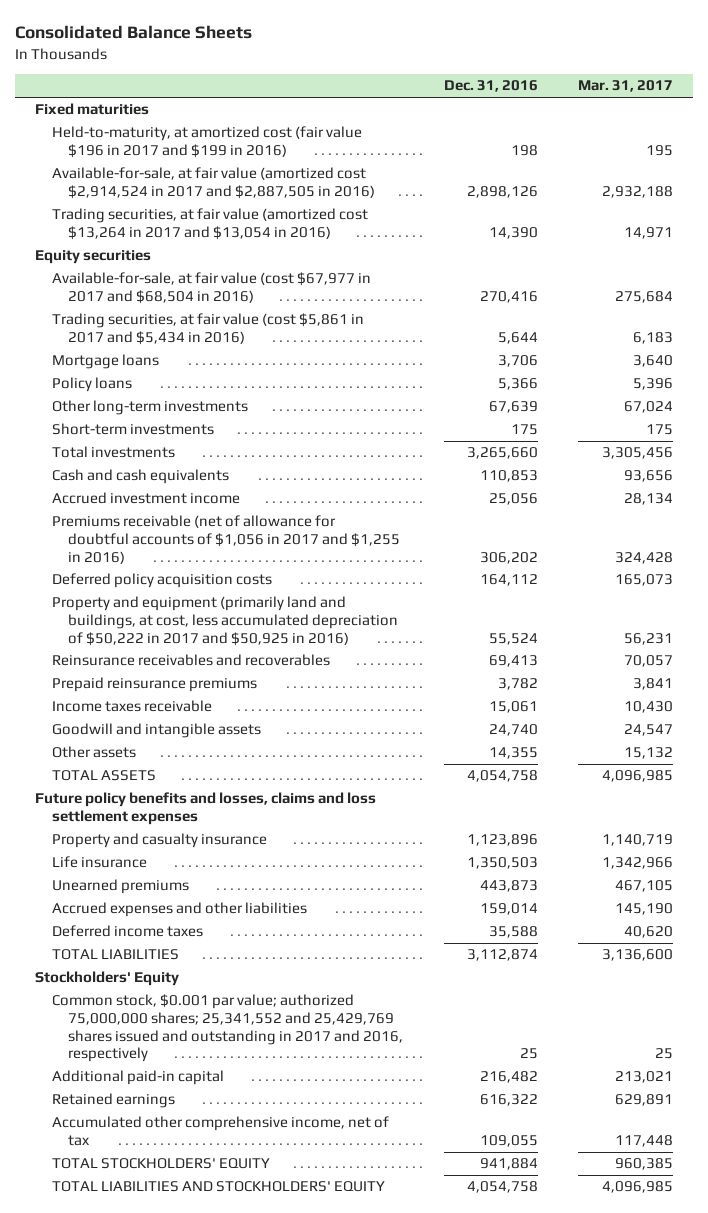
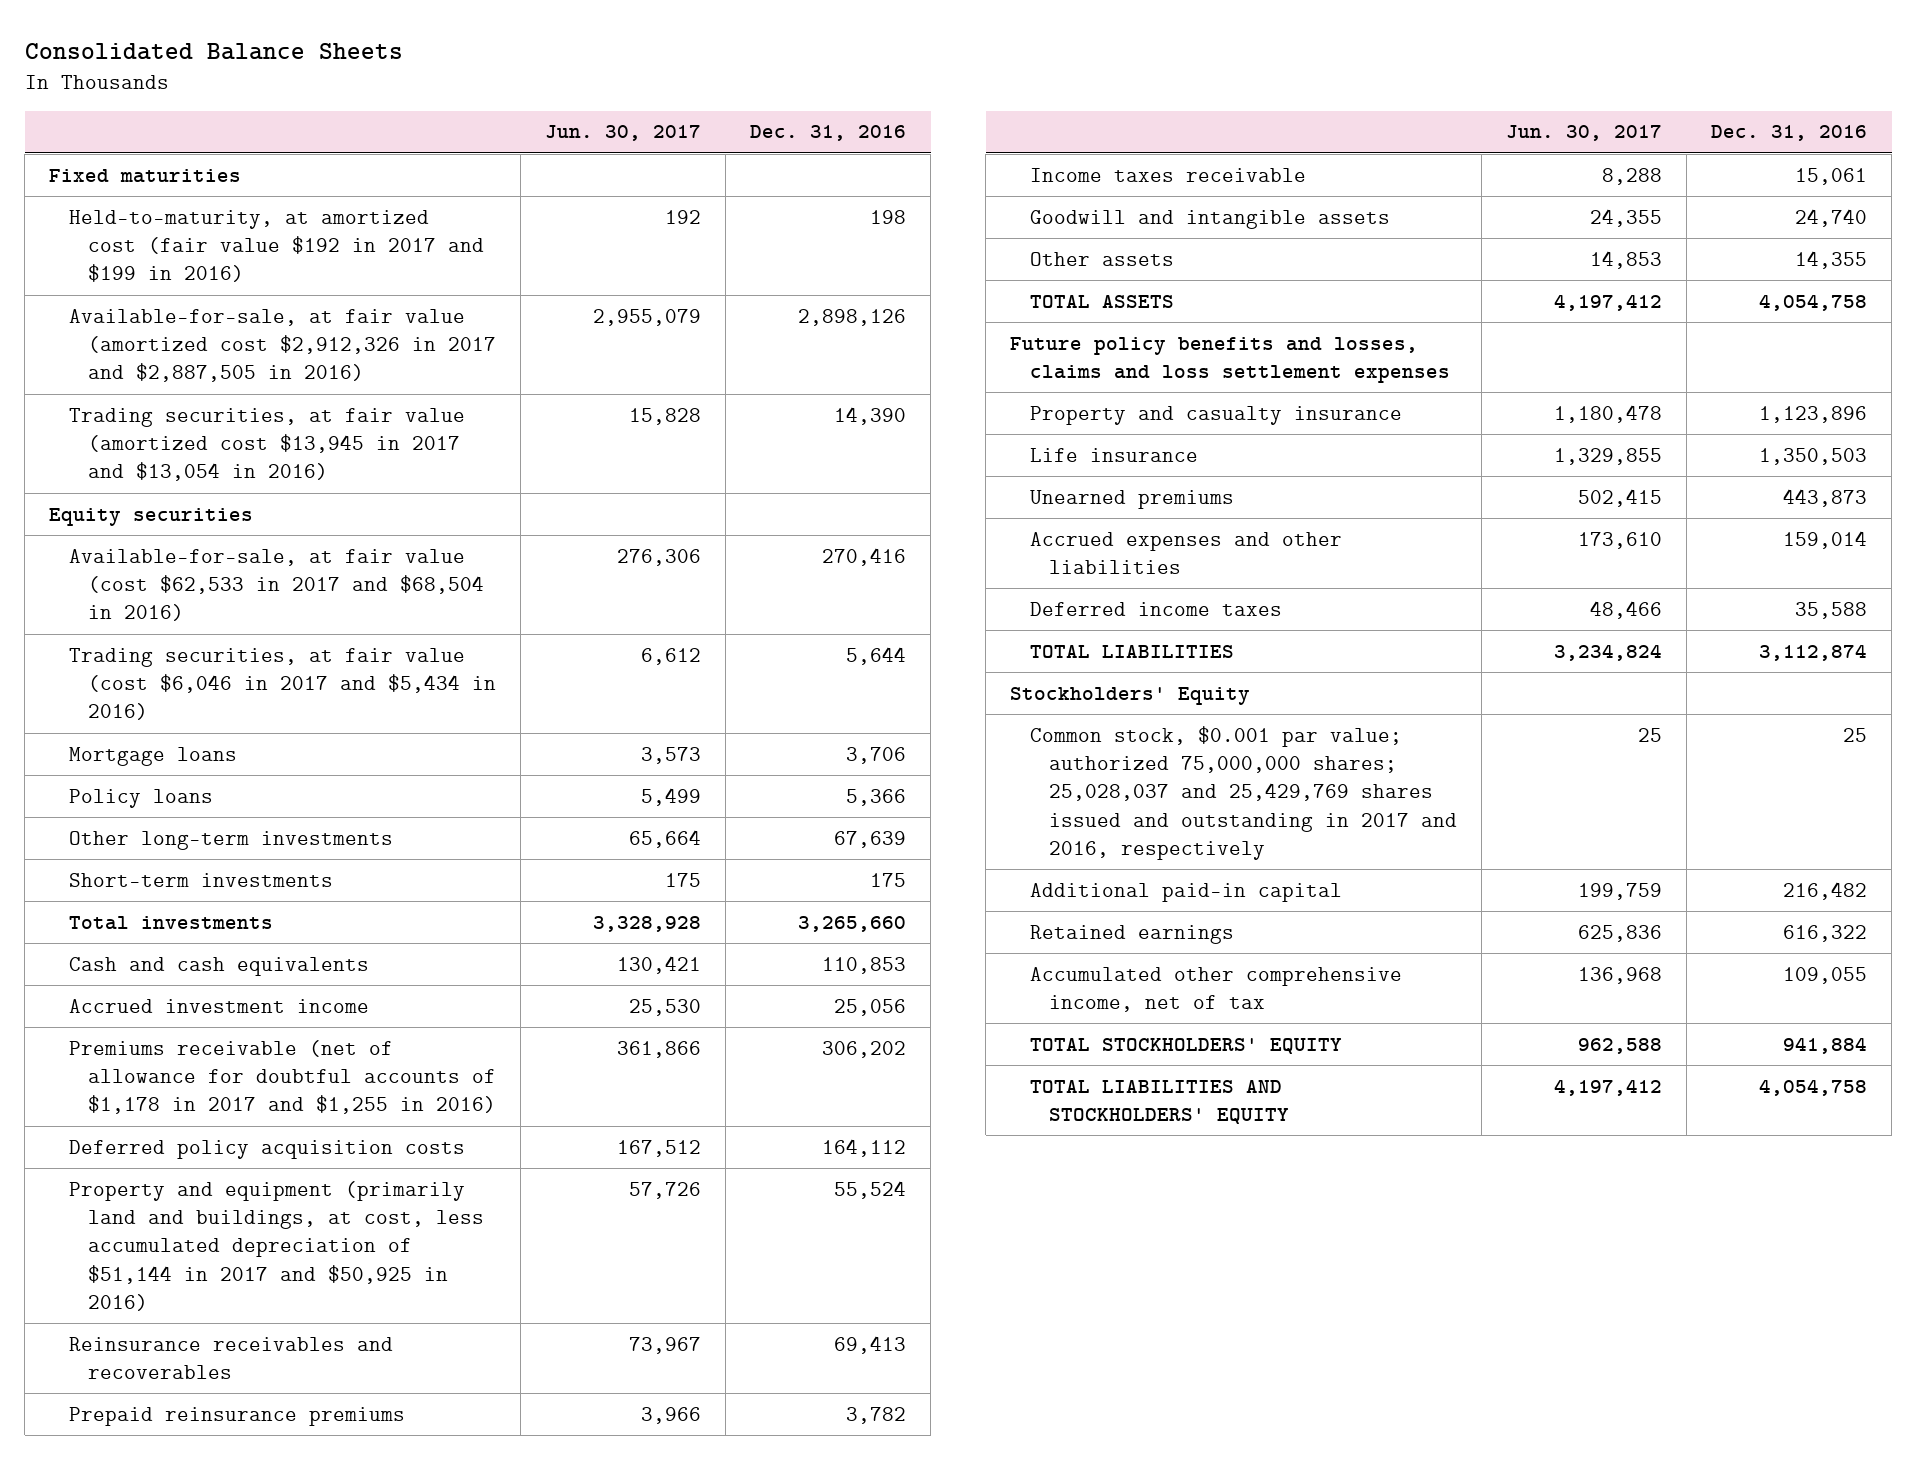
[577,80,673,93] Mar. 31, 2017 -> none
none -> [545,125,702,142] Jun. 30, 2017
[51,126,362,159] Held-to-maturity, at amortized cost (fair value $196 in 2017 and $199 in 2016) -> [68,209,485,283] Held-to-maturity, at amortized cost (fair value $192 in 2017 and $199 in 2016)
[51,167,376,200] Available-for-sale, at fair value (amortized cost $2,914,524 in 2017 and $2,887,505 in 2016) -> [68,308,497,383] Available-for-sale, at fair value (amortized cost $2,912,326 in 2017 and $2,887,505 in 2016)
[51,208,368,241] Trading securities, at fair value (amortized cost $13,264 in 2017 and $13,054 in 2016) -> [68,407,465,482] Trading securities, at fair value (amortized cost $13,945 in 2017 and $13,054 in 2016)
[51,272,371,305] Available-for-sale, at fair value (cost $67,977 in 2017 and $68,504 in 2016) -> [68,548,485,622] Available-for-sale, at fair value (cost $62,533 in 2017 and $68,504 in 2016)
[51,313,364,346] Trading securities, at fair value (cost $5,861 in 2017 and $5,434 in 2016) -> [68,647,497,721] Trading securities, at fair value (cost $6,046 in 2017 and $5,434 in 2016)
[51,515,401,564] Premiums receivable (net of allowance for doubtful accounts of $1,056 in 2017 and $1,255 in 2016) -> [68,1039,497,1115] Premiums receivable (net of allowance for doubtful accounts of $1,178 in 2017 and $1,255 in 2016)
[51,596,399,646] Property and equipment (primarily land and buildings, at cost, less accumulated depreciation of $50,222 in 2017 and $50,925 in 2016) -> [68,1180,485,1312] Property and equipment (primarily land and buildings, at cost, less accumulated depreciation of $51,144 in 2017 and $50,925 in 2016)
[51,994,404,1063] Common stock, $0.001 par value; authorized 75,000,000 shares; 25,341,552 and 25,429,769 shares issued and outstanding in 2017 and 2016, respectively -> [1029,725,1458,861] Common stock, $0.001 par value; authorized 75,000,000 shares; 25,028,037 and 25,429,769 shares issued and outstanding in 2017 and 2016, respectively

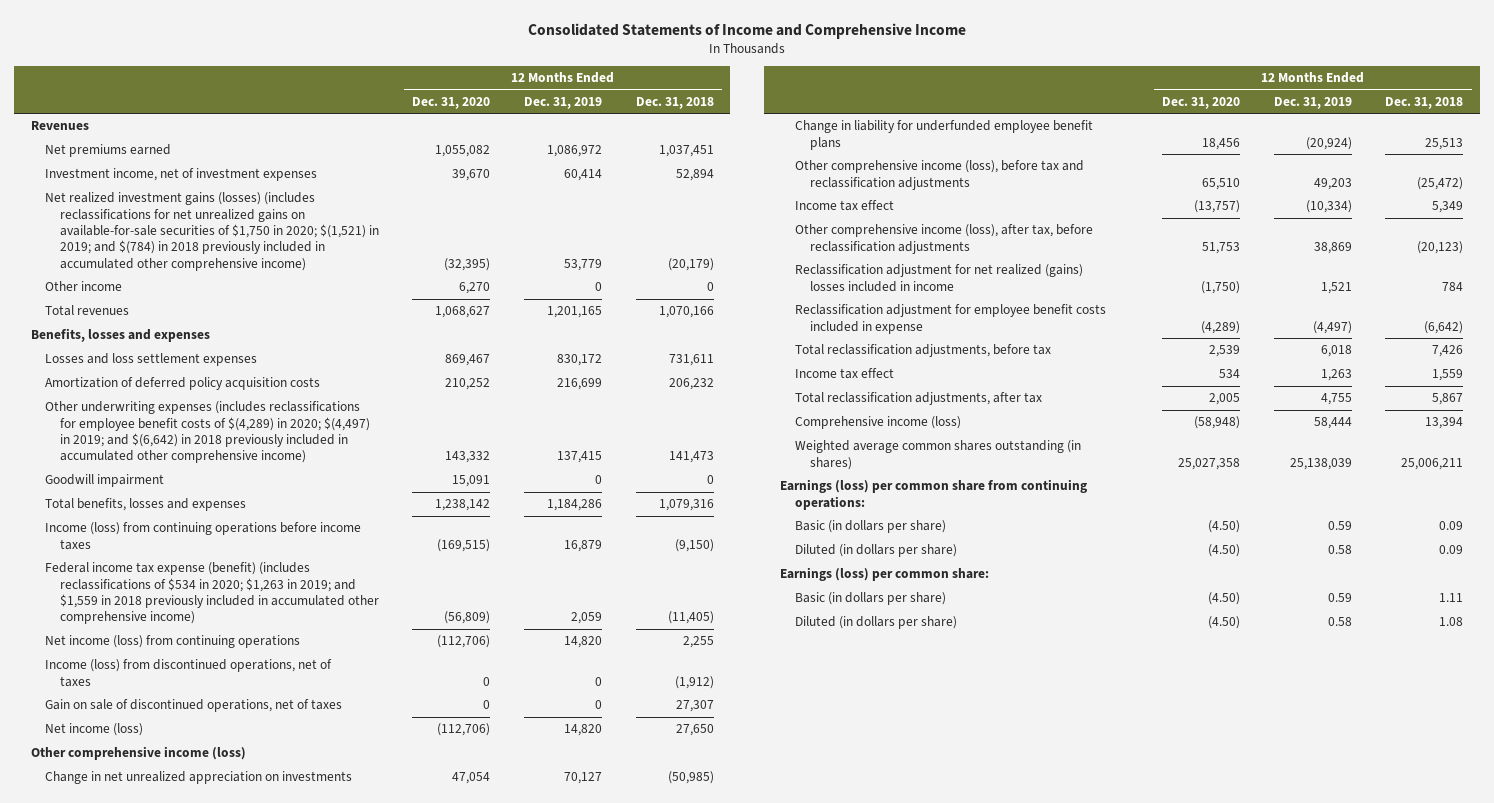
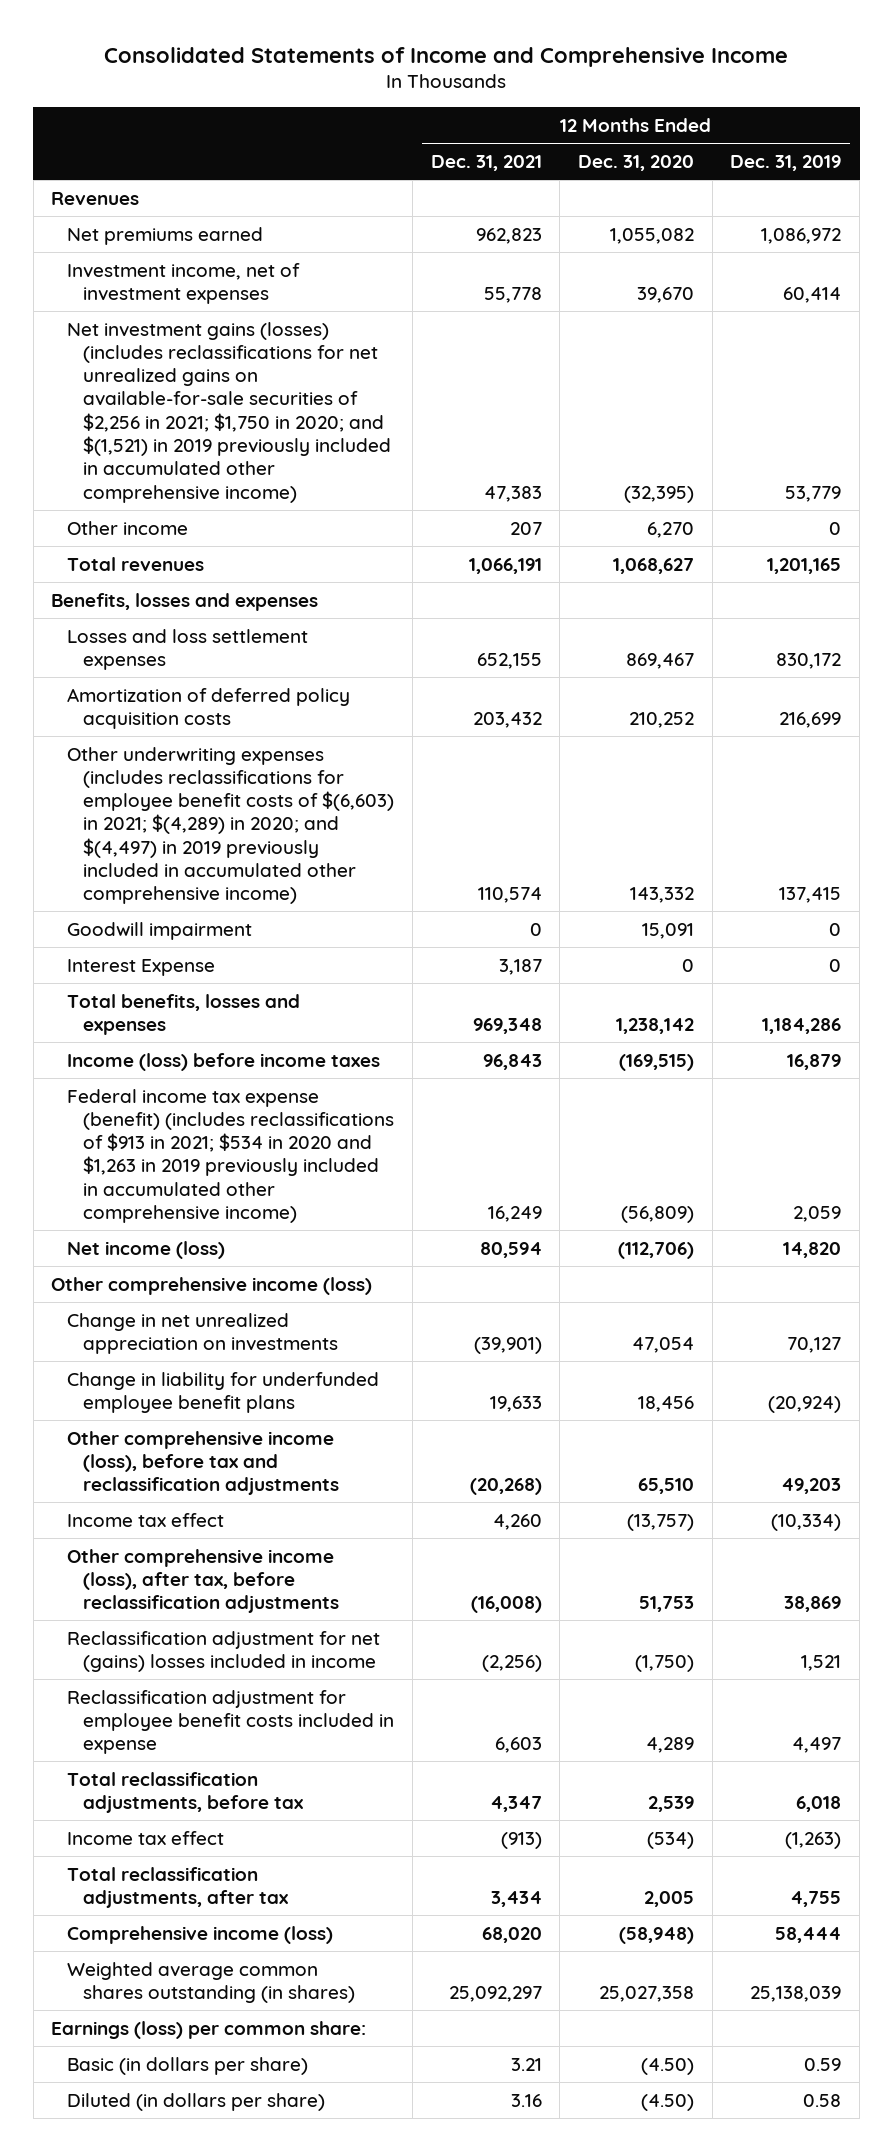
[635,96,714,109] Dec. 31, 2018 -> none
none -> [430,154,542,171] Dec. 31, 2021
[45,192,379,271] Net realized investment gains (losses) (includes reclassifications for net unrealized gains on available-for-sale securities of $1,750 in 2020; $(1,521) in 2019; and $(784) in 2018 previously included in accumulated other comprehensive income) -> [67,321,392,503] Net investment gains (losses) (includes reclassifications for net unrealized gains on available-for-sale securities of $2,256 in 2021; $1,750 in 2020; and $(1,521) in 2019 previously included in accumulated other comprehensive income)
[45,401,370,464] Other underwriting expenses (includes reclassifications for employee benefit costs of $(4,289) in 2020; $(4,497) in 2019; and $(6,642) in 2018 previously included in accumulated other comprehensive income) -> [67,746,395,905] Other underwriting expenses (includes reclassifications for employee benefit costs of $(6,603) in 2021; $(4,289) in 2020; and $(4,497) in 2019 previously included in accumulated other comprehensive income)
none -> [67,958,216,976] Interest Expense
[45,635,301,649] Net income (loss) from continuing operations -> none
[45,659,333,687] Income (loss) from discontinued operations, net of taxes -> none
[45,699,343,713] Gain on sale of discontinued operations, net of taxes -> none
[45,522,362,550] Income (loss) from continuing operations before income taxes -> [67,1052,381,1071] Income (loss) before income taxes
[45,562,379,625] Federal income tax expense (benefit) (includes reclassifications of $534 in 2020; $1,263 in 2019; and $1,559 in 2018 previously included in accumulated other comprehensive income) -> [67,1088,395,1223] Federal income tax expense (benefit) (includes reclassifications of $913 in 2021; $534 in 2020 and $1,263 in 2019 previously included in accumulated other comprehensive income)
[795,264,1084,292] Reclassification adjustment for net realized (gains) losses included in income -> [67,1630,381,1672] Reclassification adjustment for net (gains) losses included in income
[1201,320,1241,334] (4,289) -> [645,1737,694,1754] 4,289
[1312,320,1352,334] (4,497) -> [792,1737,842,1754] 4,497
[1219,369,1241,379] 534 -> [646,1831,694,1849] (534)
[1320,369,1352,382] 1,263 -> [785,1831,842,1849] (1,263)
[780,479,1088,510] Earnings (loss) per common share from continuing operations: -> none
[795,520,947,534] Basic (in dollars per share) -> none
[795,544,958,558] Diluted (in dollars per share) -> none

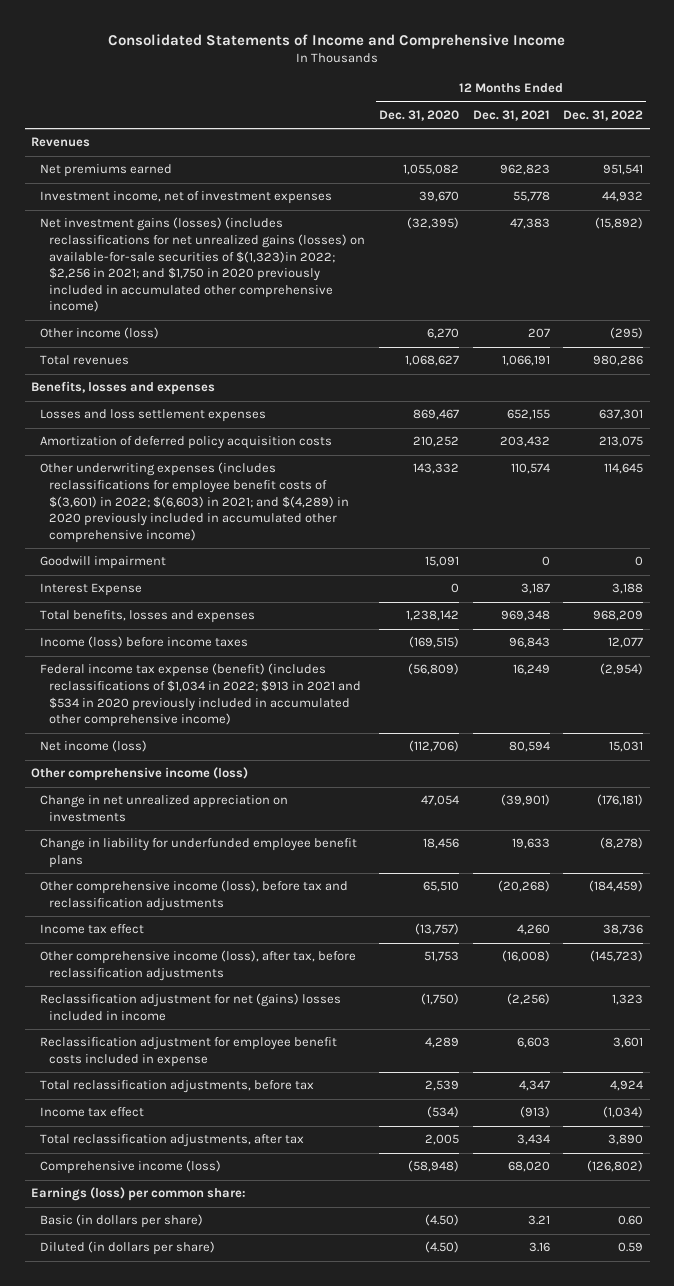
[730,154,842,171] Dec. 31, 2019 -> none
none -> [563,109,644,121] Dec. 31, 2022
[67,321,392,503] Net investment gains (losses) (includes reclassifications for net unrealized gains on available-for-sale securities of $2,256 in 2021; $1,750 in 2020; and $(1,521) in 2019 previously included in accumulated other comprehensive income) -> [40,217,366,313] Net investment gains (losses) (includes reclassifications for net unrealized gains (losses) on available-for-sale securities of $(1,323)in 2022; $2,256 in 2021; and $1,750 in 2020 previously included in accumulated other comprehensive income)
[67,520,189,535] Other income -> [40,327,160,340] Other income (loss)
[67,746,395,905] Other underwriting expenses (includes reclassifications for employee benefit costs of $(6,603) in 2021; $(4,289) in 2020; and $(4,497) in 2019 previously included in accumulated other comprehensive income) -> [40,462,350,543] Other underwriting expenses (includes reclassifications for employee benefit costs of $(3,601) in 2022; $(6,603) in 2021; and $(4,289) in 2020 previously included in accumulated other comprehensive income)
[67,1088,395,1223] Federal income tax expense (benefit) (includes reclassifications of $913 in 2021; $534 in 2020 and $1,263 in 2019 previously included in accumulated other comprehensive income) -> [40,663,362,728] Federal income tax expense (benefit) (includes reclassifications of $1,034 in 2022; $913 in 2021 and $534 in 2020 previously included in accumulated other comprehensive income)
[67,1961,356,2003] Weighted average common shares outstanding (in shares) -> none

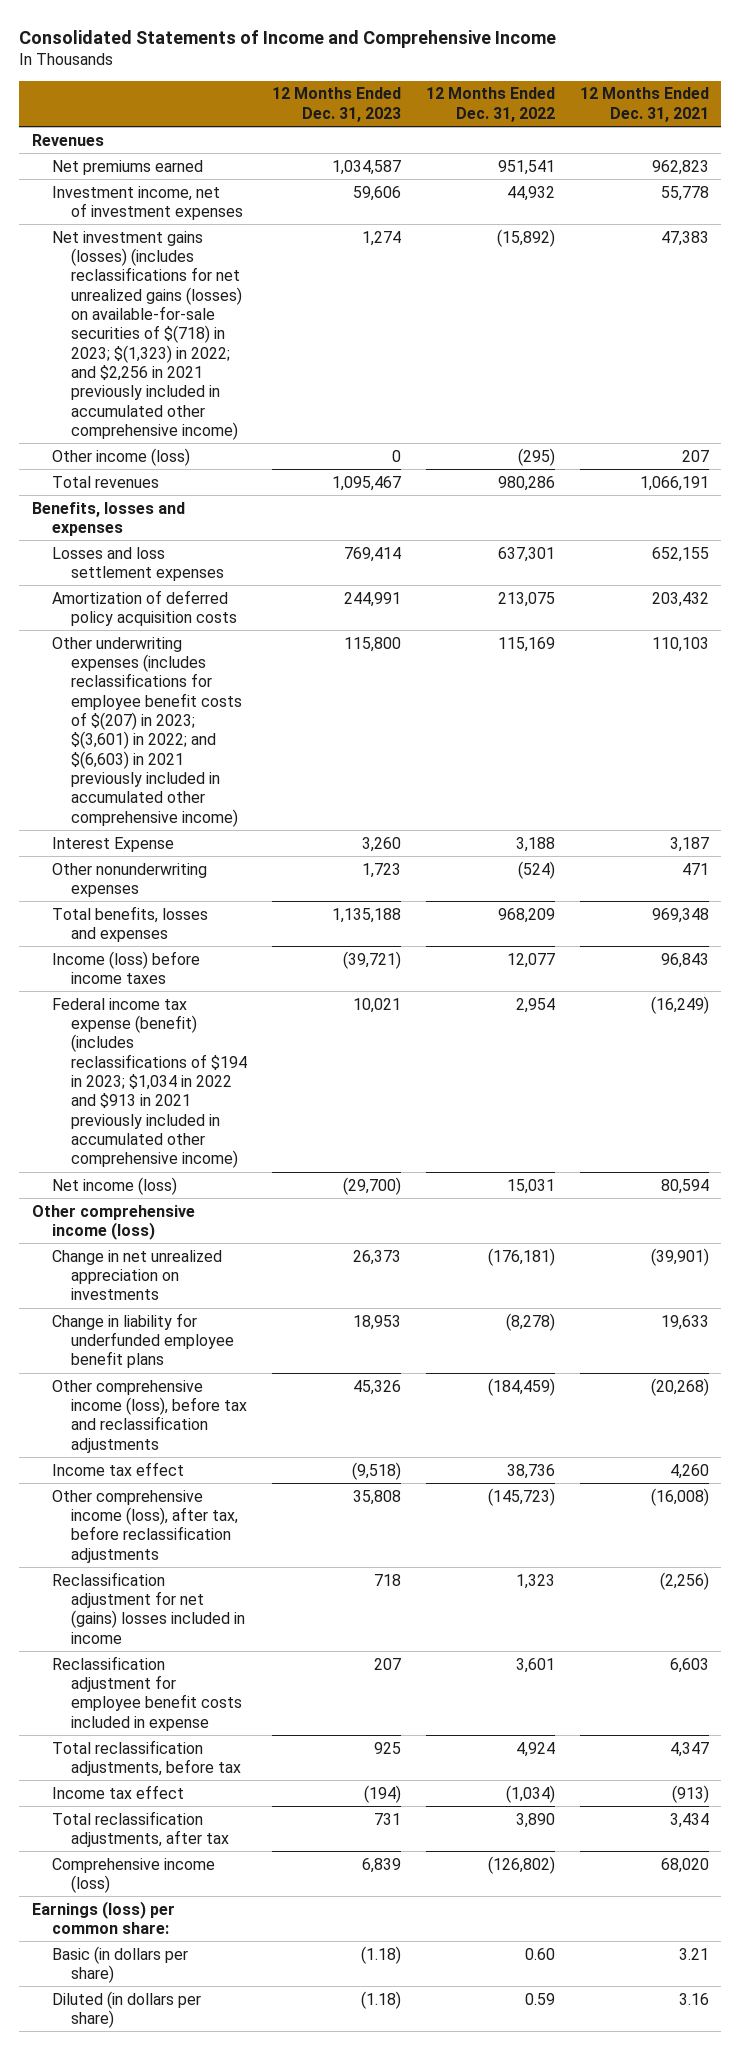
[378,109,459,121] Dec. 31, 2020 -> none
none -> [272,87,402,122] 12 Months Ended Dec. 31, 2023
[40,217,366,313] Net investment gains (losses) (includes reclassifications for net unrealized gains (losses) on available-for-sale securities of $(1,323)in 2022; $2,256 in 2021; and $1,750 in 2020 previously included in accumulated other comprehensive income) -> [51,230,243,440] Net investment gains (losses) (includes reclassifications for net unrealized gains (losses) on available-for-sale securities of $(718) in 2023; $(1,323) in 2022; and $2,256 in 2021 previously included in accumulated other comprehensive income)
[40,556,167,570] Goodwill impairment -> none
[40,462,350,543] Other underwriting expenses (includes reclassifications for employee benefit costs of $(3,601) in 2022; $(6,603) in 2021; and $(4,289) in 2020 previously included in accumulated other comprehensive income) -> [51,636,243,827] Other underwriting expenses (includes reclassifications for employee benefit costs of $(207) in 2023; $(3,601) in 2022; and $(6,603) in 2021 previously included in accumulated other comprehensive income)
[510,463,550,475] 110,574 -> [652,636,710,652] 110,103
[604,463,644,475] 114,645 -> [498,636,556,652] 115,169
none -> [51,862,207,897] Other nonunderwriting expenses
[40,663,362,728] Federal income tax expense (benefit) (includes reclassifications of $1,034 in 2022; $913 in 2021 and $534 in 2020 previously included in accumulated other comprehensive income) -> [51,997,248,1169] Federal income tax expense (benefit) (includes reclassifications of $194 in 2023; $1,034 in 2022 and $913 in 2021 previously included in accumulated other comprehensive income)
[512,664,550,676] 16,249 -> [651,995,710,1014] (16,249)
[600,663,644,676] (2,954) -> [516,997,556,1013] 2,954

